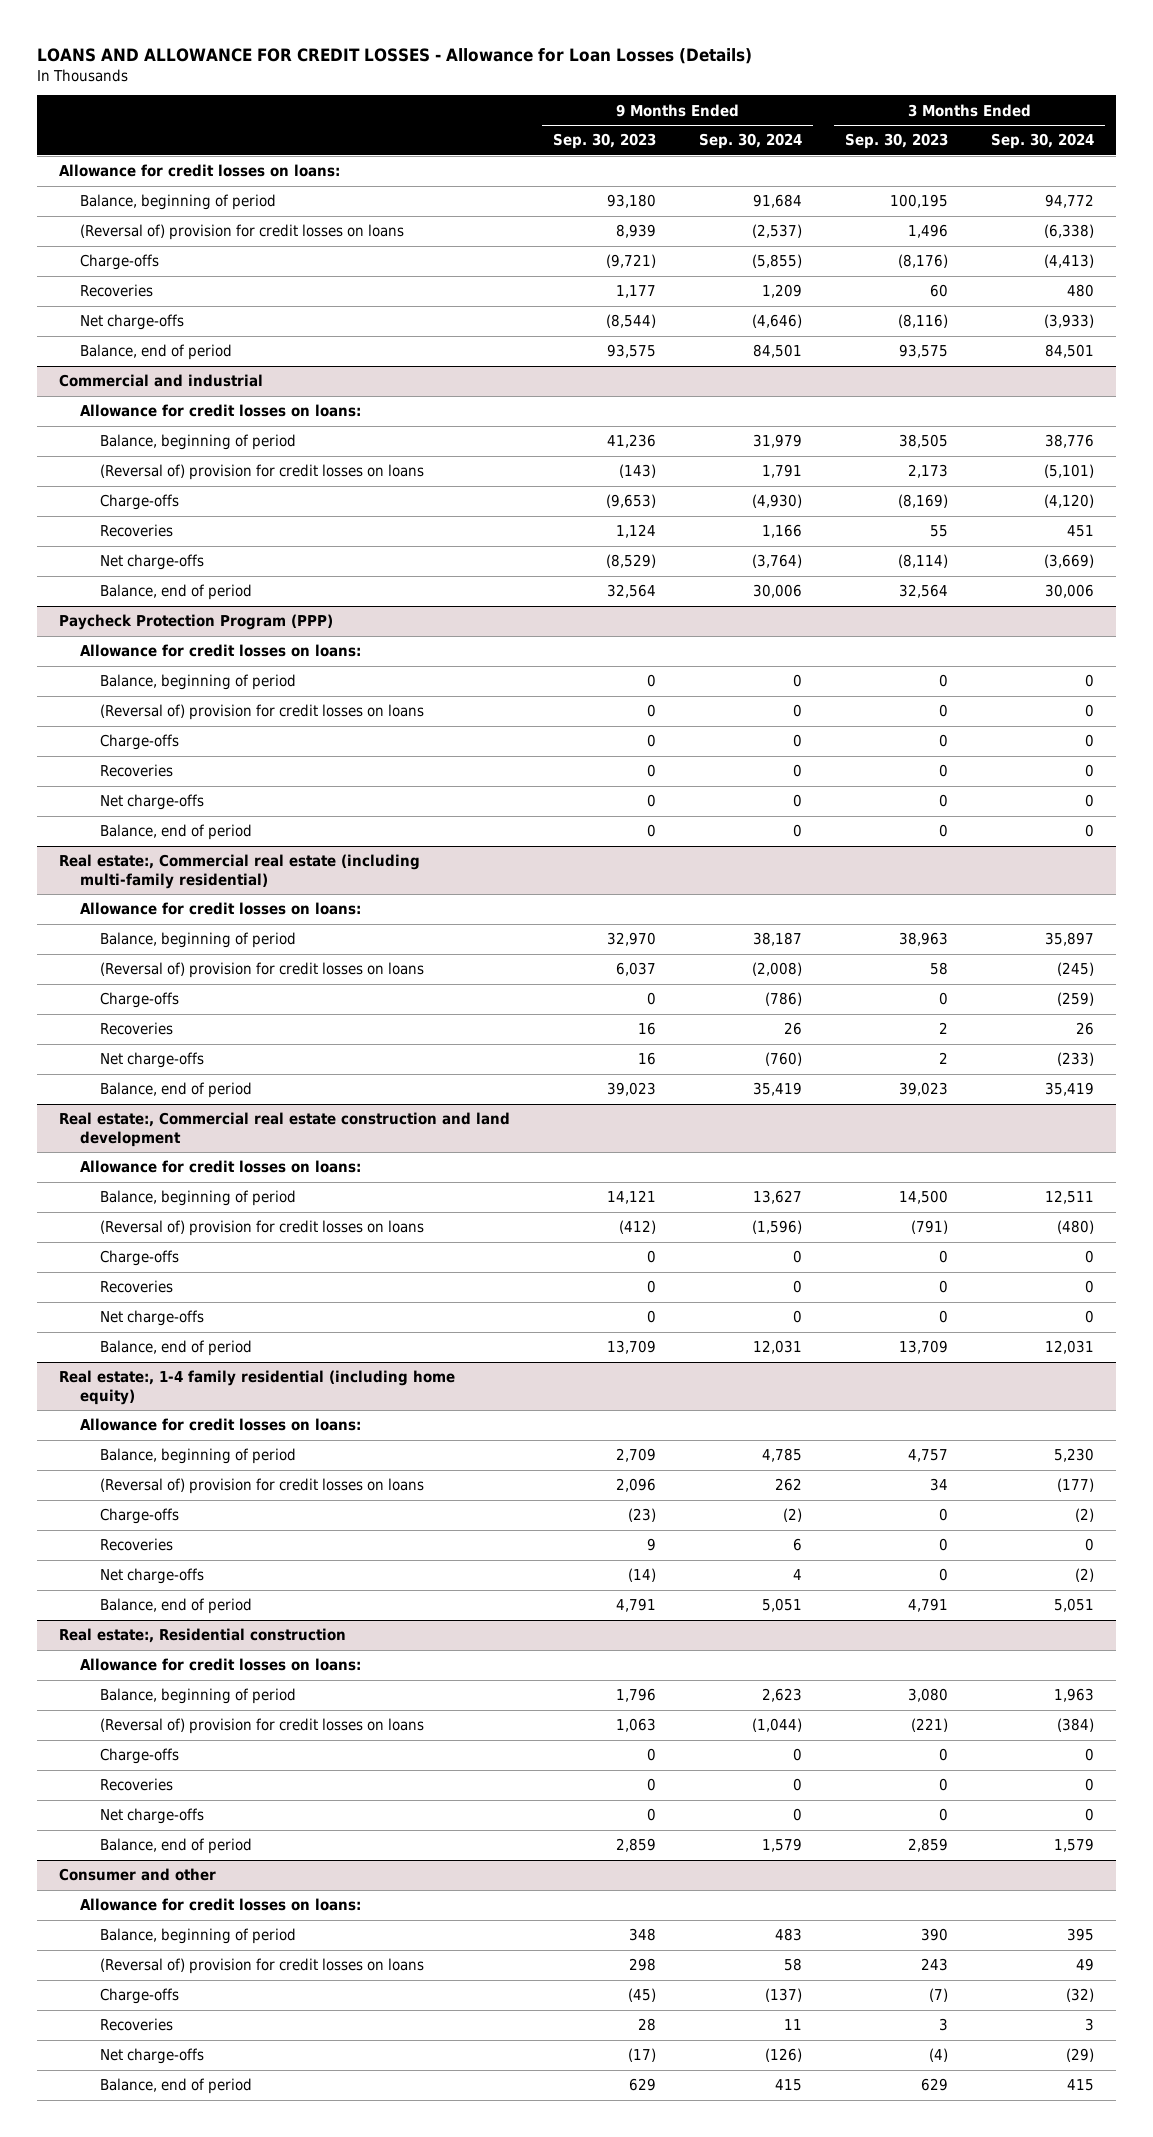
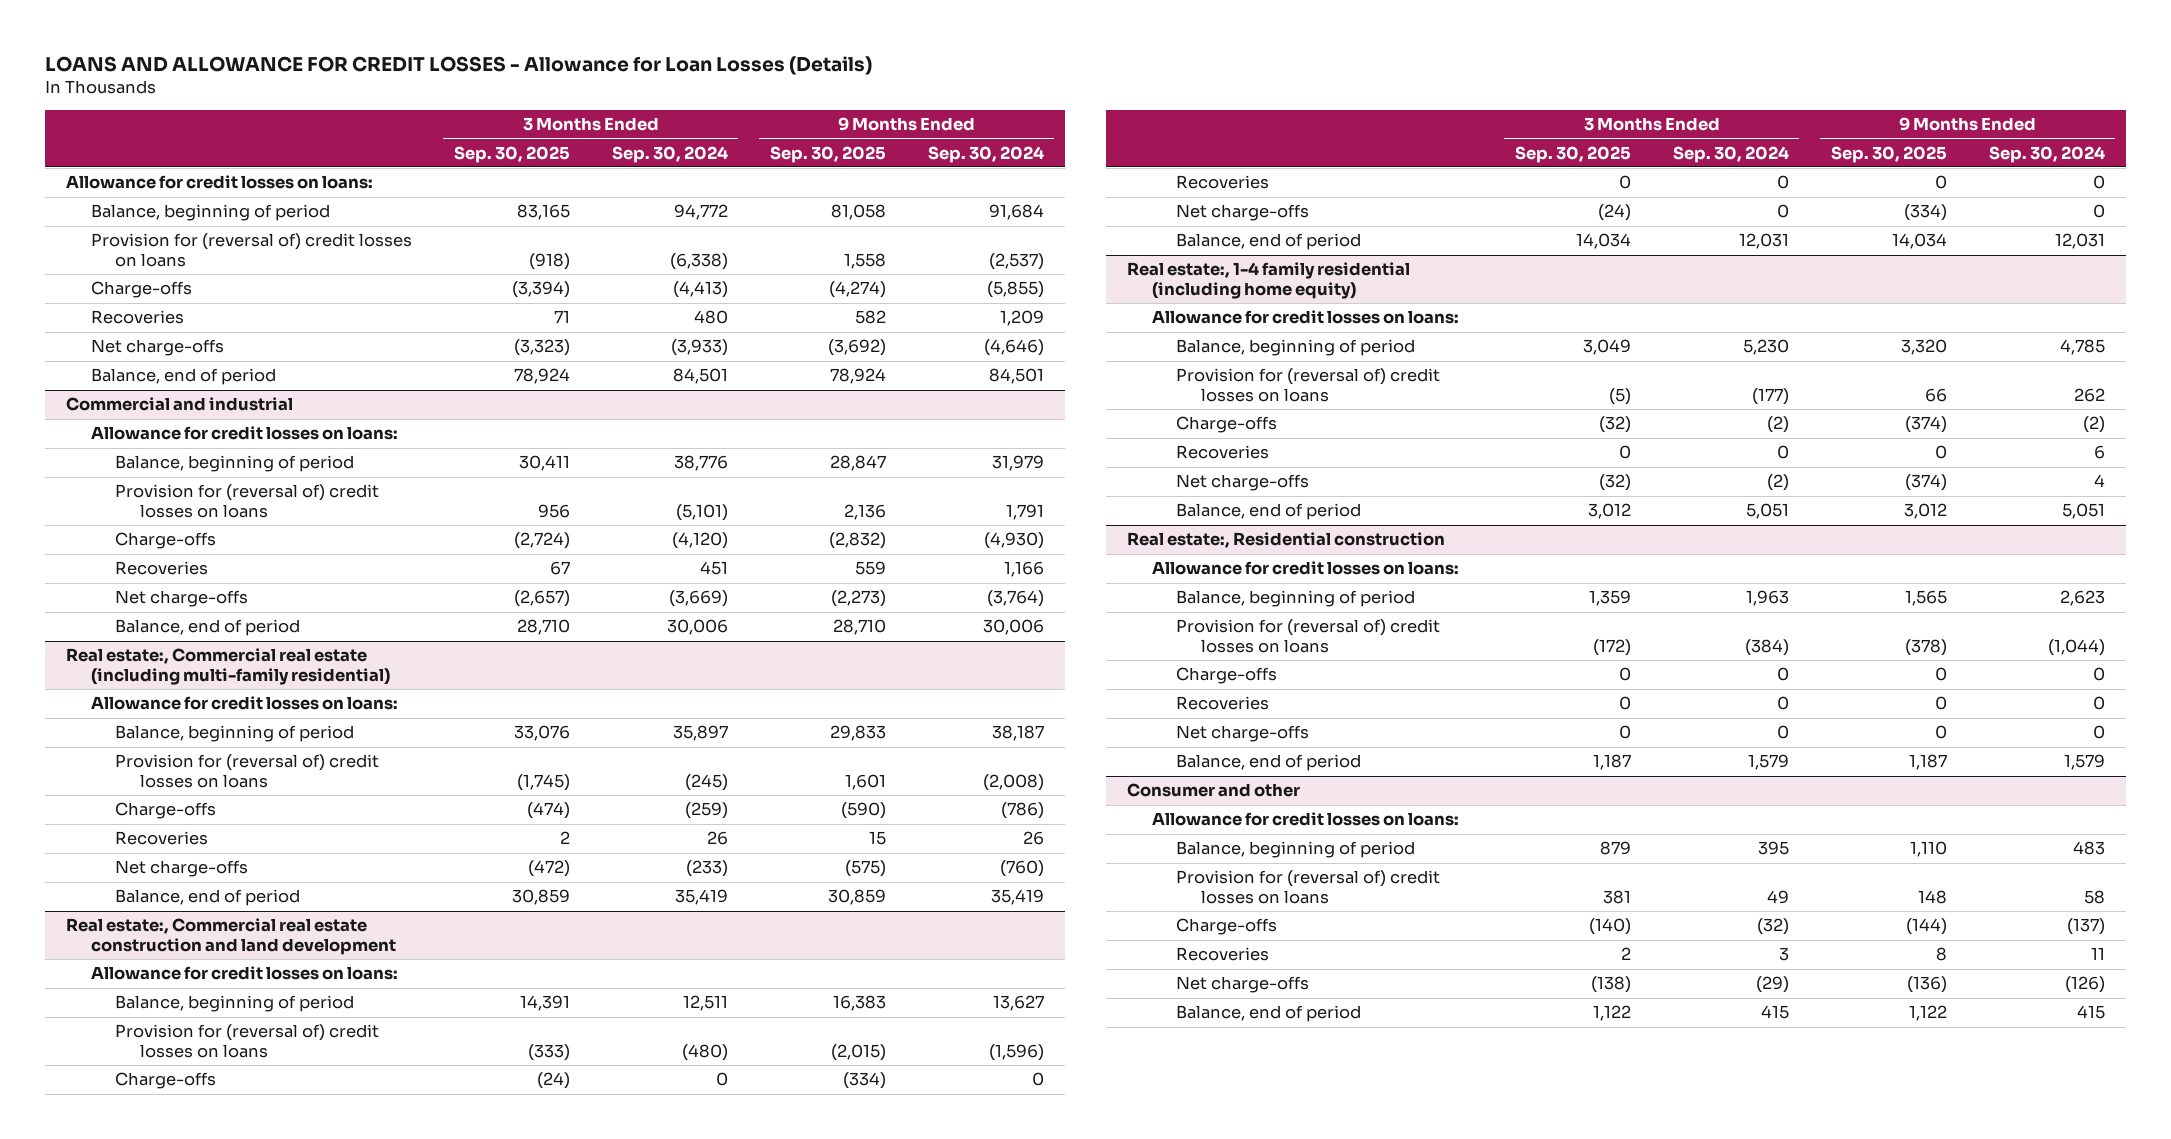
[553,133,657,150] Sep. 30, 2023 -> none
[845,133,949,150] Sep. 30, 2023 -> none
none -> [453,145,570,163] Sep. 30, 2025
none -> [769,145,886,163] Sep. 30, 2025
[79,224,404,241] (Reversal of) provision for credit losses on loans -> [90,233,412,267] Provision for (reversal of) credit losses on loans
[100,464,425,481] (Reversal of) provision for credit losses on loans -> [115,484,380,518] Provision for (reversal of) credit losses on loans
[58,614,333,631] Paycheck Protection Program (PPP) -> none
[79,644,361,658] Allowance for credit losses on loans: -> none
[100,674,297,691] Balance, beginning of period -> none
[100,704,425,721] (Reversal of) provision for credit losses on loans -> none
[100,734,180,751] Charge-offs -> none
[100,764,174,778] Recoveries -> none
[100,794,205,811] Net charge-offs -> none
[100,824,253,841] Balance, end of period -> none
[100,962,425,979] (Reversal of) provision for credit losses on loans -> [115,754,380,788] Provision for (reversal of) credit losses on loans
[100,1220,425,1237] (Reversal of) provision for credit losses on loans -> [115,1024,380,1058] Provision for (reversal of) credit losses on loans
[100,1478,425,1495] (Reversal of) provision for credit losses on loans -> [1176,368,1441,402] Provision for (reversal of) credit losses on loans
[100,1718,425,1735] (Reversal of) provision for credit losses on loans -> [1176,619,1441,653] Provision for (reversal of) credit losses on loans
[100,1958,425,1975] (Reversal of) provision for credit losses on loans -> [1176,870,1441,904] Provision for (reversal of) credit losses on loans

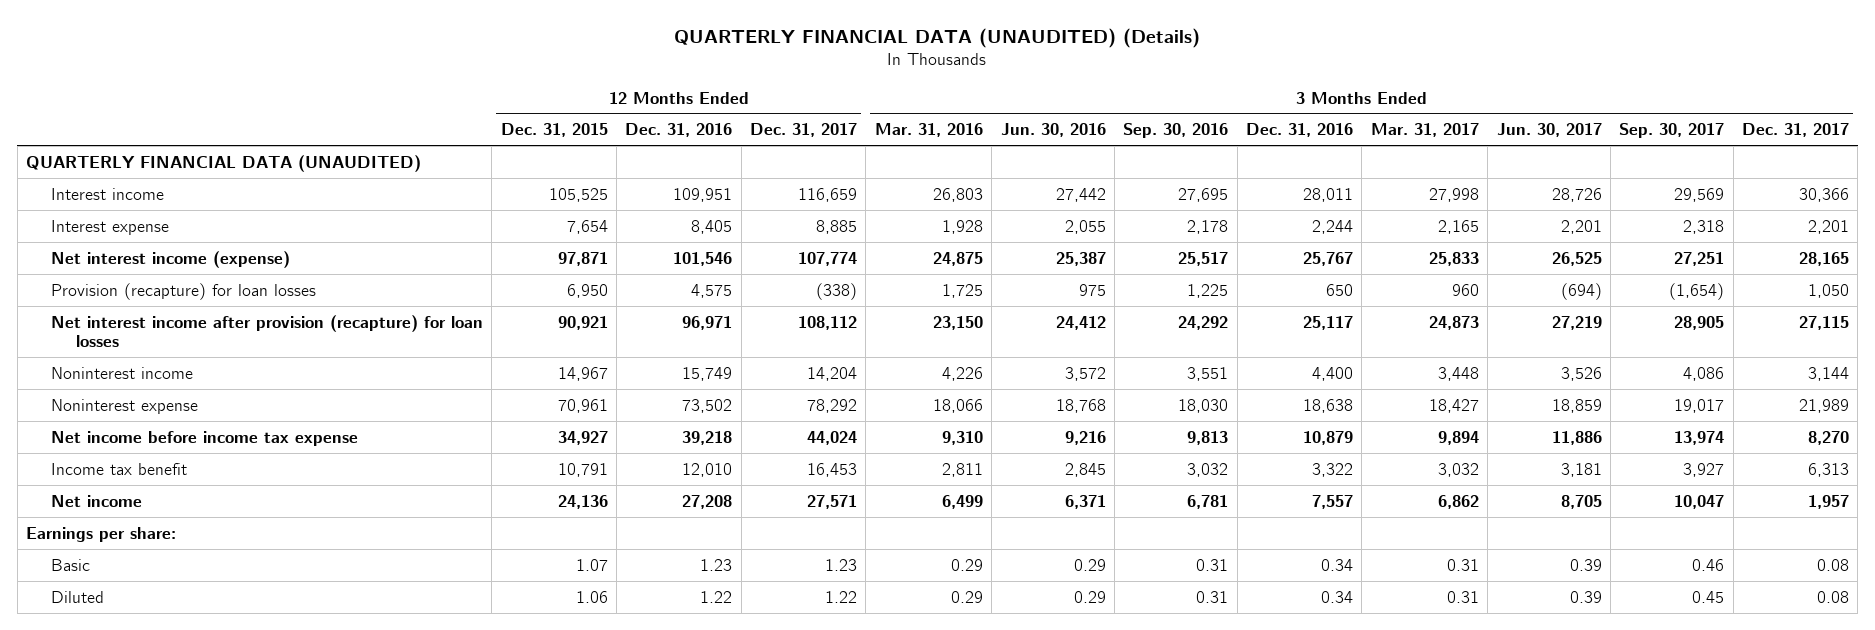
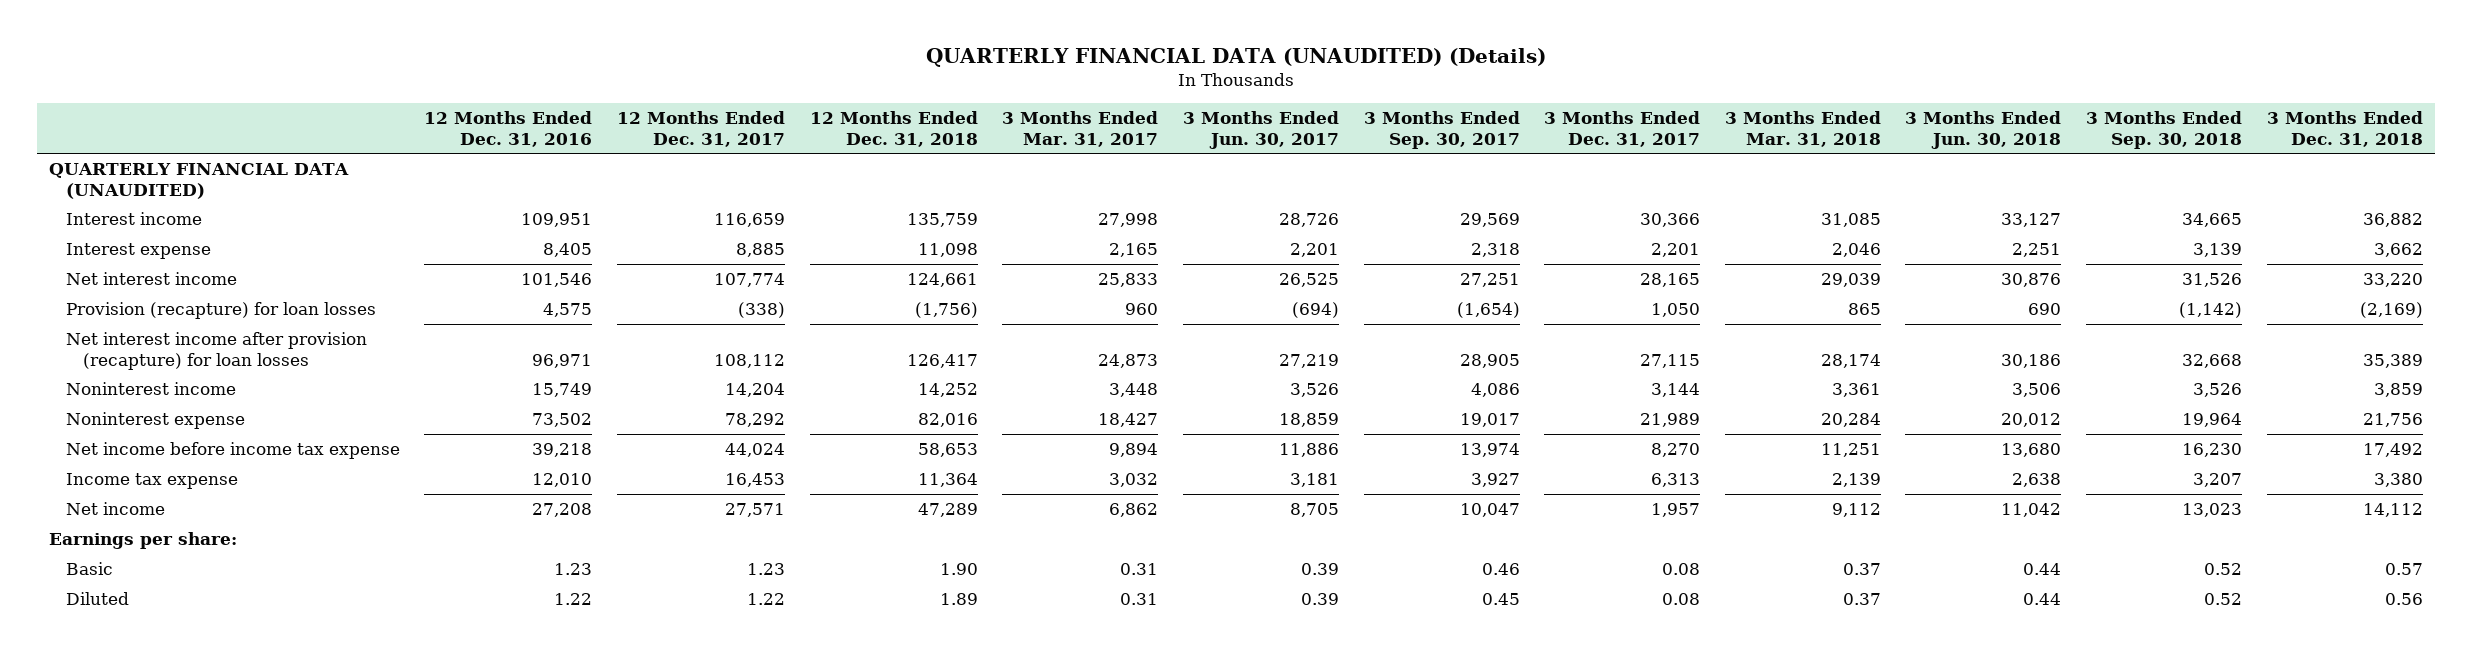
[500,123,608,138] Dec. 31, 2015 -> none
[874,123,983,138] Mar. 31, 2016 -> none
[1000,123,1106,138] Jun. 30, 2016 -> none
[1123,123,1229,139] Sep. 30, 2016 -> none
[1246,123,1354,138] Dec. 31, 2016 -> none
none -> [809,111,978,147] 12 Months Ended Dec. 31, 2018
none -> [1724,111,1881,147] 3 Months Ended Mar. 31, 2018
none -> [1905,111,2062,149] 3 Months Ended Jun. 30, 2018
none -> [2086,111,2243,149] 3 Months Ended Sep. 30, 2018
none -> [2266,111,2423,147] 3 Months Ended Dec. 31, 2018
[50,250,290,268] Net interest income (expense) -> [65,272,237,286] Net interest income
[50,462,187,475] Income tax benefit -> [65,473,238,490] Income tax expense

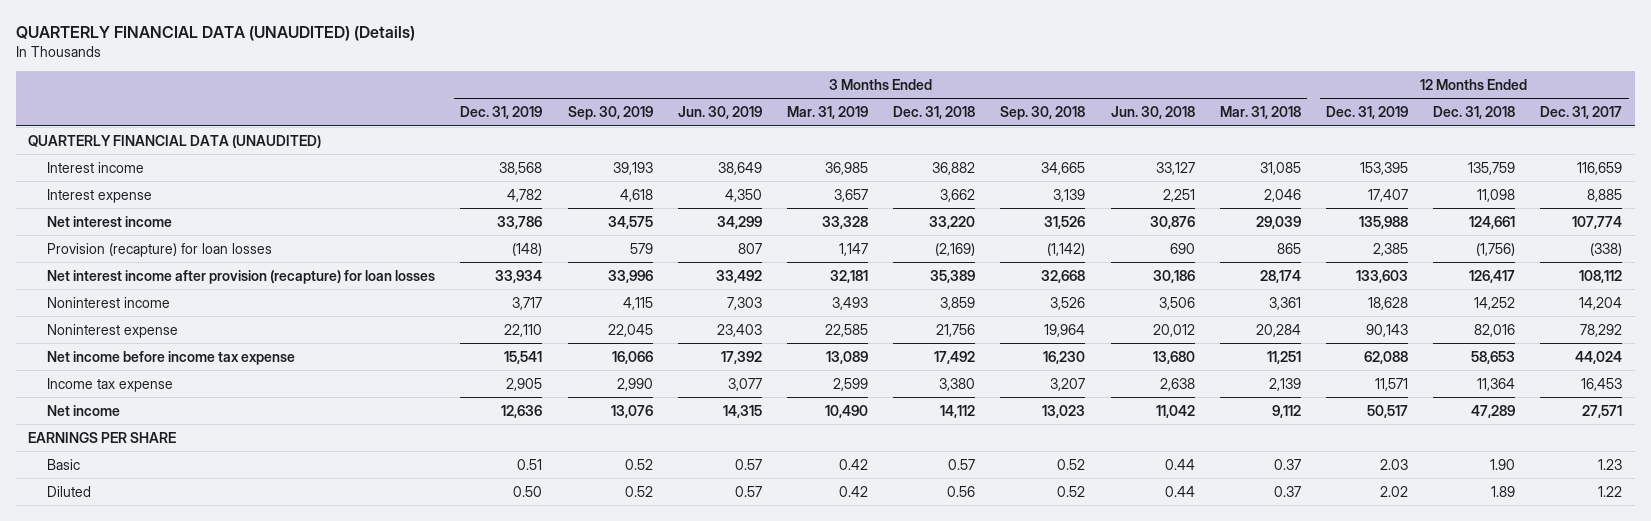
[424,111,593,147] 12 Months Ended Dec. 31, 2016 -> none
[1002,111,1159,147] 3 Months Ended Mar. 31, 2017 -> none
[1182,111,1339,149] 3 Months Ended Jun. 30, 2017 -> none
[1363,111,1520,149] 3 Months Ended Sep. 30, 2017 -> none
[1544,111,1701,147] 3 Months Ended Dec. 31, 2017 -> none
none -> [460,105,543,119] Dec. 31, 2019
none -> [567,105,653,120] Sep. 30, 2019
none -> [677,105,762,119] Jun. 30, 2019
none -> [787,105,869,119] Mar. 31, 2019
none -> [1326,105,1409,119] Dec. 31, 2019
[48,532,237,550] Earnings per share: -> [28,431,177,443] EARNINGS PER SHARE

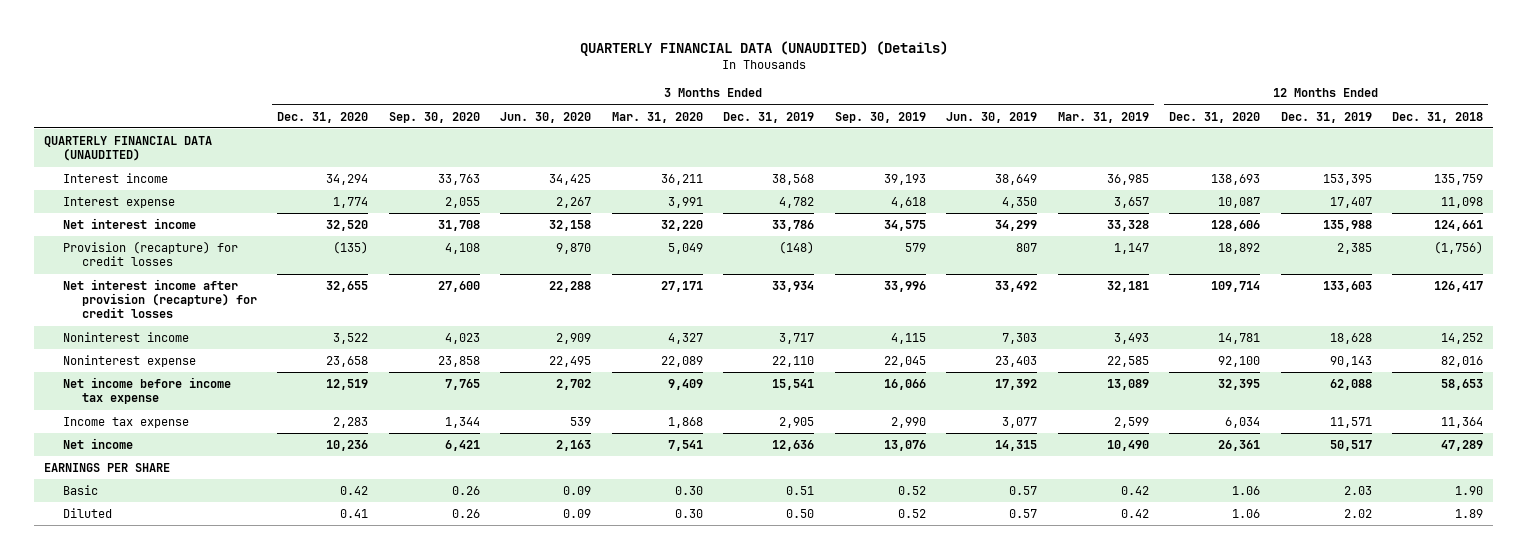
[893,105,976,119] Dec. 31, 2018 -> none
[1000,105,1086,120] Sep. 30, 2018 -> none
[1110,105,1195,119] Jun. 30, 2018 -> none
[1219,105,1301,119] Mar. 31, 2018 -> none
[1540,105,1623,119] Dec. 31, 2017 -> none
none -> [277,111,369,123] Dec. 31, 2020
none -> [388,111,480,123] Sep. 30, 2020
none -> [500,111,592,123] Jun. 30, 2020
none -> [611,111,703,123] Mar. 31, 2020
none -> [1169,111,1261,123] Dec. 31, 2020
[47,242,273,257] Provision (recapture) for loan losses -> [62,241,238,267] Provision (recapture) for credit losses
[47,269,436,284] Net interest income after provision (recapture) for loan losses -> [62,279,257,319] Net interest income after provision (recapture) for credit losses

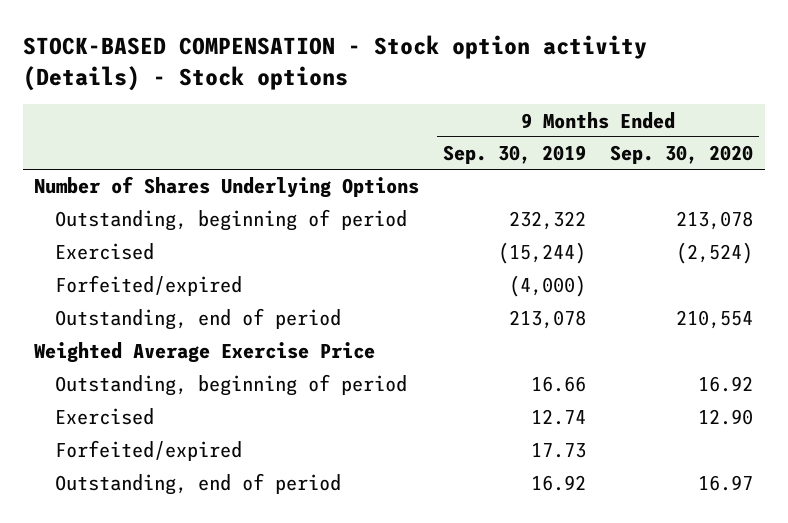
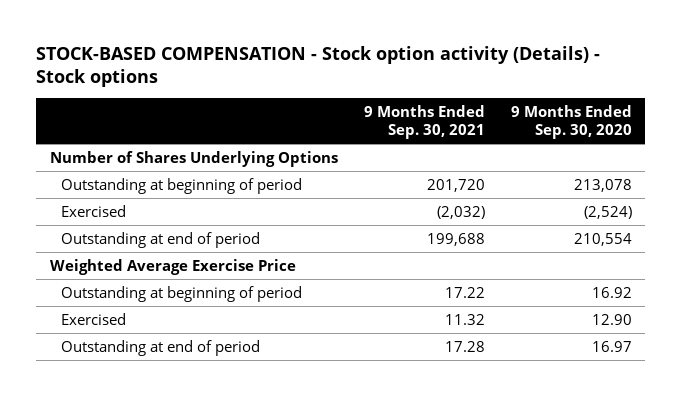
[443,145,587,165] Sep. 30, 2019 -> none
none -> [363,105,485,140] 9 Months Ended Sep. 30, 2021
[55,209,408,232] Outstanding, beginning of period -> [60,177,302,194] Outstanding at beginning of period
[55,275,243,297] Forfeited/expired -> none
[55,308,342,331] Outstanding, end of period -> [60,231,260,248] Outstanding at end of period
[55,374,408,397] Outstanding, beginning of period -> [60,285,302,302] Outstanding at beginning of period
[55,440,243,462] Forfeited/expired -> none
[55,473,342,496] Outstanding, end of period -> [60,339,260,356] Outstanding at end of period

